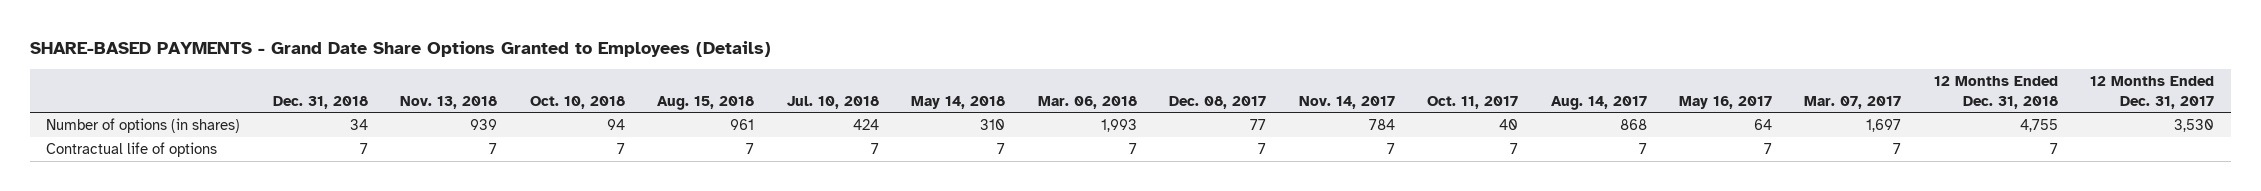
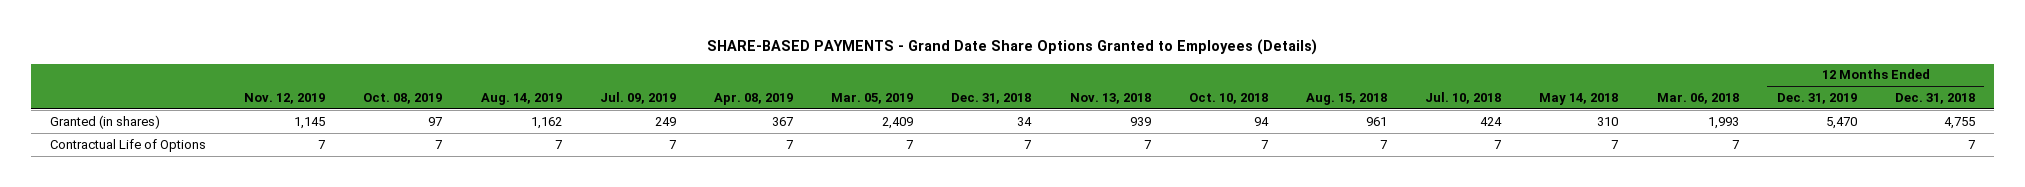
[1169,95,1267,109] Dec. 08, 2017 -> none
[1298,95,1395,109] Nov. 14, 2017 -> none
[1427,95,1519,109] Oct. 11, 2017 -> none
[1550,95,1647,110] Aug. 14, 2017 -> none
[1679,95,1773,109] May 16, 2017 -> none
[1804,95,1902,109] Mar. 07, 2017 -> none
[2090,76,2215,109] 12 Months Ended Dec. 31, 2017 -> none
none -> [244,93,326,105] Nov. 12, 2019
none -> [363,93,443,105] Oct. 08, 2019
none -> [480,93,562,106] Aug. 14, 2019
none -> [599,92,676,105] Jul. 09, 2019
none -> [713,93,793,106] Apr. 08, 2019
none -> [831,93,914,105] Mar. 05, 2019
none -> [1776,93,1857,105] Dec. 31, 2019
[46,118,241,134] Number of options (in shares) -> [49,114,160,129] Granted (in shares)
[46,142,218,158] Contractual life of options -> [49,138,206,152] Contractual Life of Options

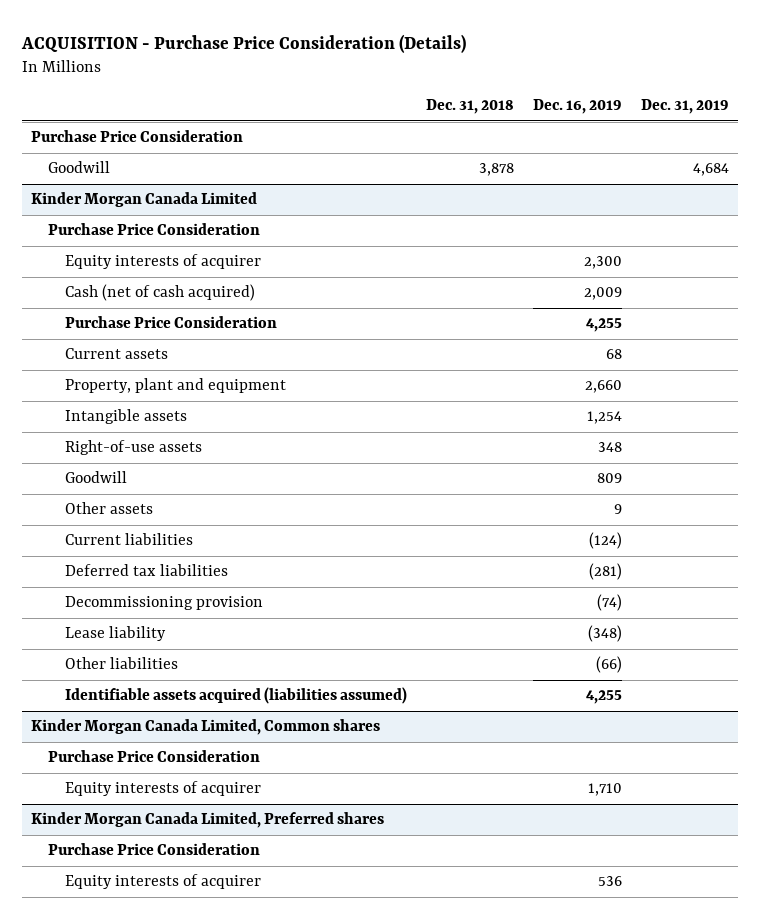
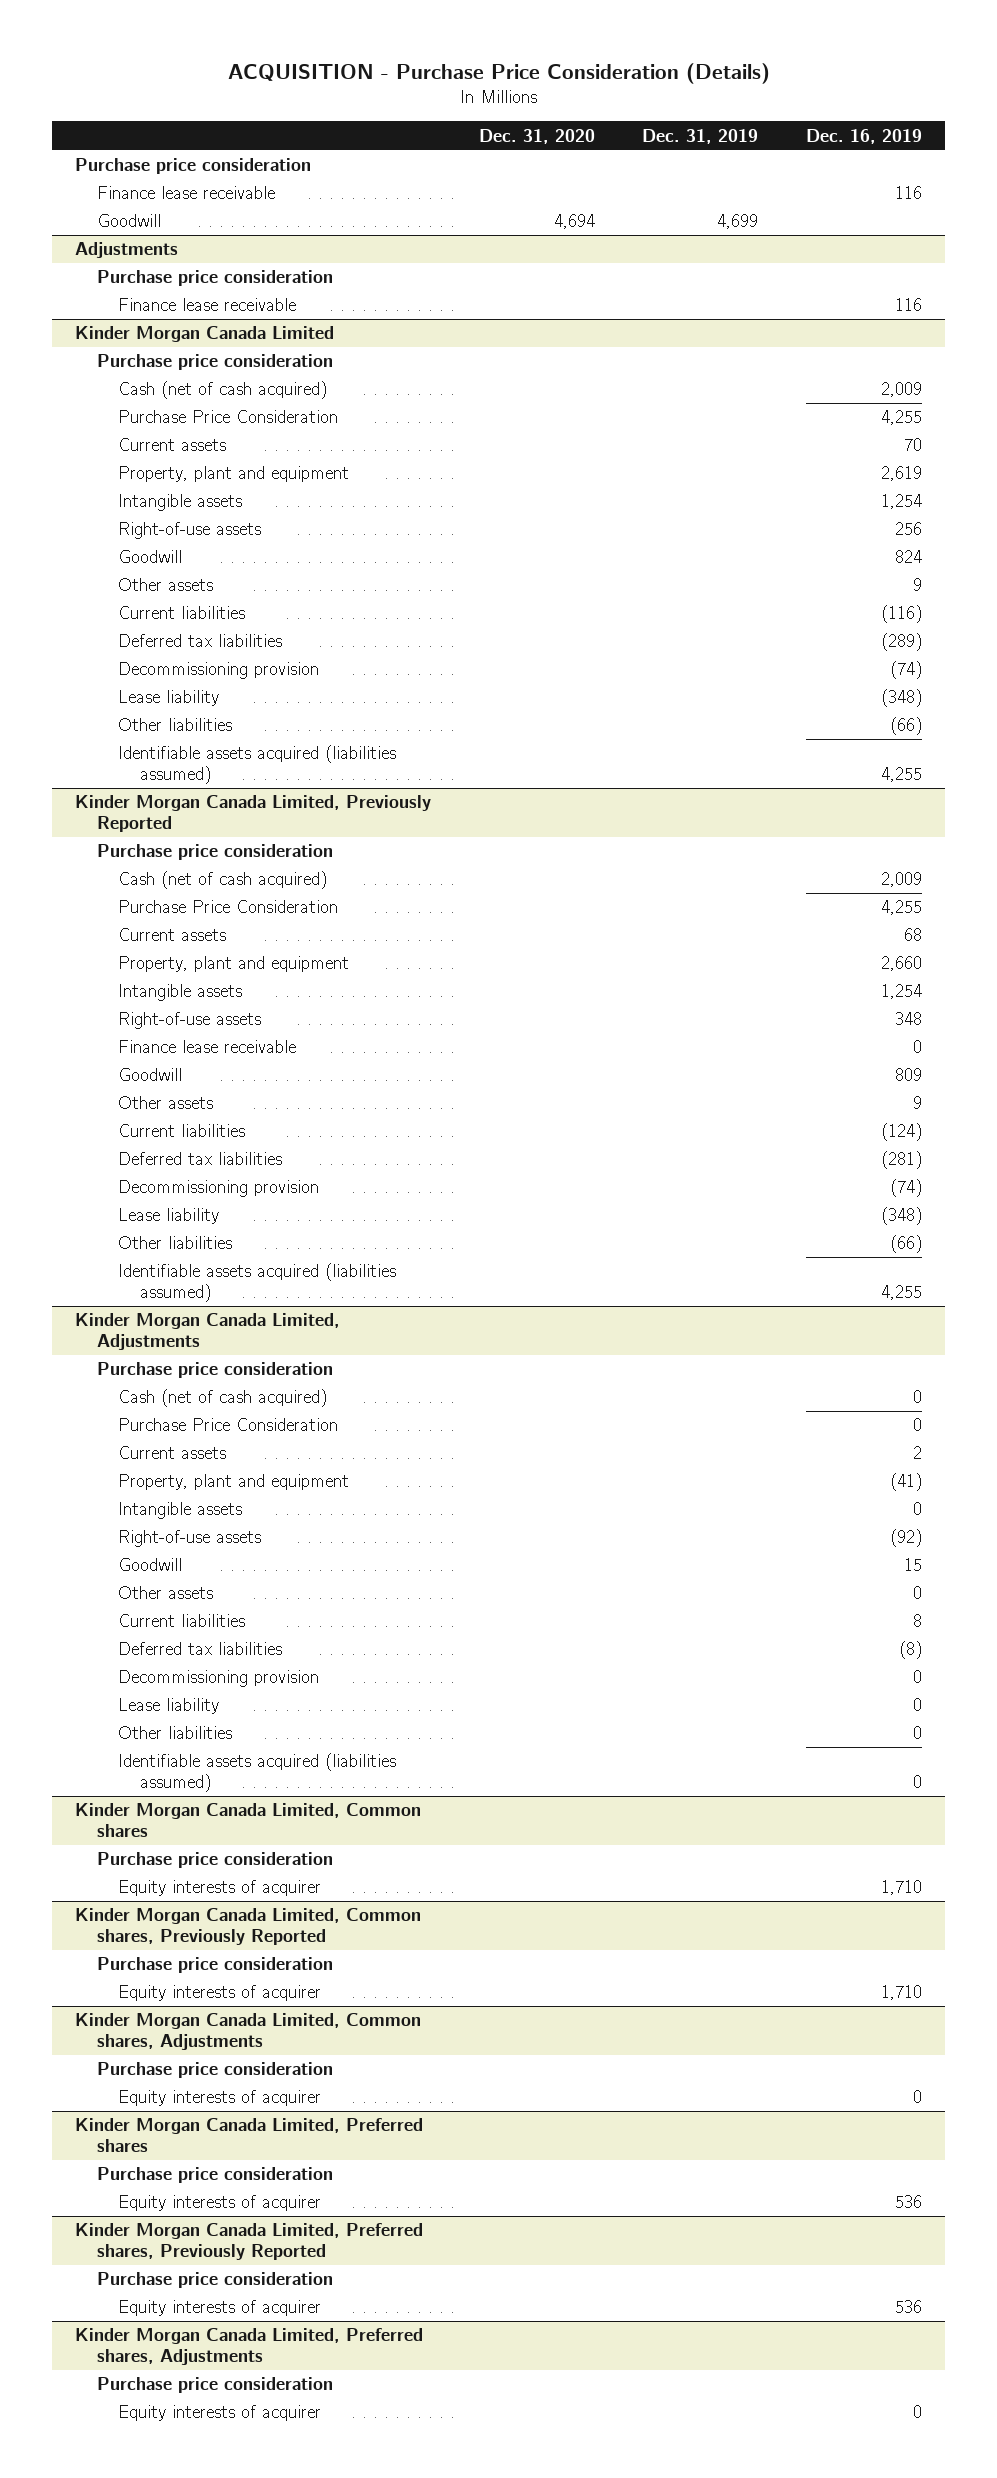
[426,99,515,115] Dec. 31, 2018 -> none
none -> [478,128,595,144] Dec. 31, 2020
[31,130,244,143] Purchase Price Consideration -> [75,158,312,175] Purchase price consideration
none -> [96,186,275,200] Finance lease receivable
[692,163,729,177] 4,684 -> [717,214,759,230] 4,699
none -> [75,242,179,259] Adjustments
none -> [96,270,333,287] Purchase price consideration
none -> [118,298,297,312] Finance lease receivable
[65,254,262,270] Equity interests of acquirer -> none
[48,223,261,236] Purchase Price Consideration -> [96,354,333,371] Purchase price consideration
none -> [118,438,227,452] Current assets
none -> [118,466,350,483] Property, plant and equipment
none -> [118,494,243,512] Intangible assets
none -> [118,522,262,540] Right-of-use assets
none -> [118,550,183,564] Goodwill
none -> [118,578,214,592] Other assets
none -> [118,606,246,620] Current liabilities
none -> [118,634,283,648] Deferred tax liabilities
none -> [118,662,320,680] Decommissioning provision
none -> [118,690,220,707] Lease liability
none -> [118,718,233,732] Other liabilities
none -> [118,745,397,784] Identifiable assets acquired (liabilities assumed)
none -> [75,795,432,832] Kinder Morgan Canada Limited, Previously Reported
none -> [96,844,333,861] Purchase price consideration
none -> [118,871,328,890] Cash (net of cash acquired)
none -> [118,900,339,914] Purchase Price Consideration
none -> [118,1040,297,1054] Finance lease receivable
none -> [75,1313,341,1350] Kinder Morgan Canada Limited, Adjustments
none -> [96,1362,333,1379] Purchase price consideration
none -> [118,1389,328,1408] Cash (net of cash acquired)
none -> [118,1418,339,1432] Purchase Price Consideration
none -> [118,1446,227,1460] Current assets
none -> [118,1474,350,1491] Property, plant and equipment
none -> [118,1502,243,1520] Intangible assets
none -> [118,1530,262,1548] Right-of-use assets
none -> [118,1558,183,1572] Goodwill
none -> [118,1586,214,1600] Other assets
none -> [118,1614,246,1628] Current liabilities
none -> [118,1642,283,1656] Deferred tax liabilities
none -> [118,1670,320,1688] Decommissioning provision
none -> [118,1698,220,1715] Lease liability
none -> [118,1726,233,1740] Other liabilities
none -> [118,1753,397,1792] Identifiable assets acquired (liabilities assumed)
[48,750,261,763] Purchase Price Consideration -> [96,1852,333,1869] Purchase price consideration
none -> [75,1908,422,1945] Kinder Morgan Canada Limited, Common shares, Previously Reported
none -> [96,1957,333,1974] Purchase price consideration
none -> [118,1985,322,2002] Equity interests of acquirer
none -> [75,2013,422,2050] Kinder Morgan Canada Limited, Common shares, Adjustments
none -> [96,2062,333,2079] Purchase price consideration
none -> [118,2090,322,2107] Equity interests of acquirer
[48,843,261,856] Purchase Price Consideration -> [96,2167,333,2184] Purchase price consideration
none -> [75,2223,424,2260] Kinder Morgan Canada Limited, Preferred shares, Previously Reported
none -> [96,2272,333,2289] Purchase price consideration
none -> [118,2300,322,2317] Equity interests of acquirer
none -> [75,2328,424,2365] Kinder Morgan Canada Limited, Preferred shares, Adjustments
none -> [96,2377,333,2394] Purchase price consideration
none -> [118,2405,322,2422] Equity interests of acquirer

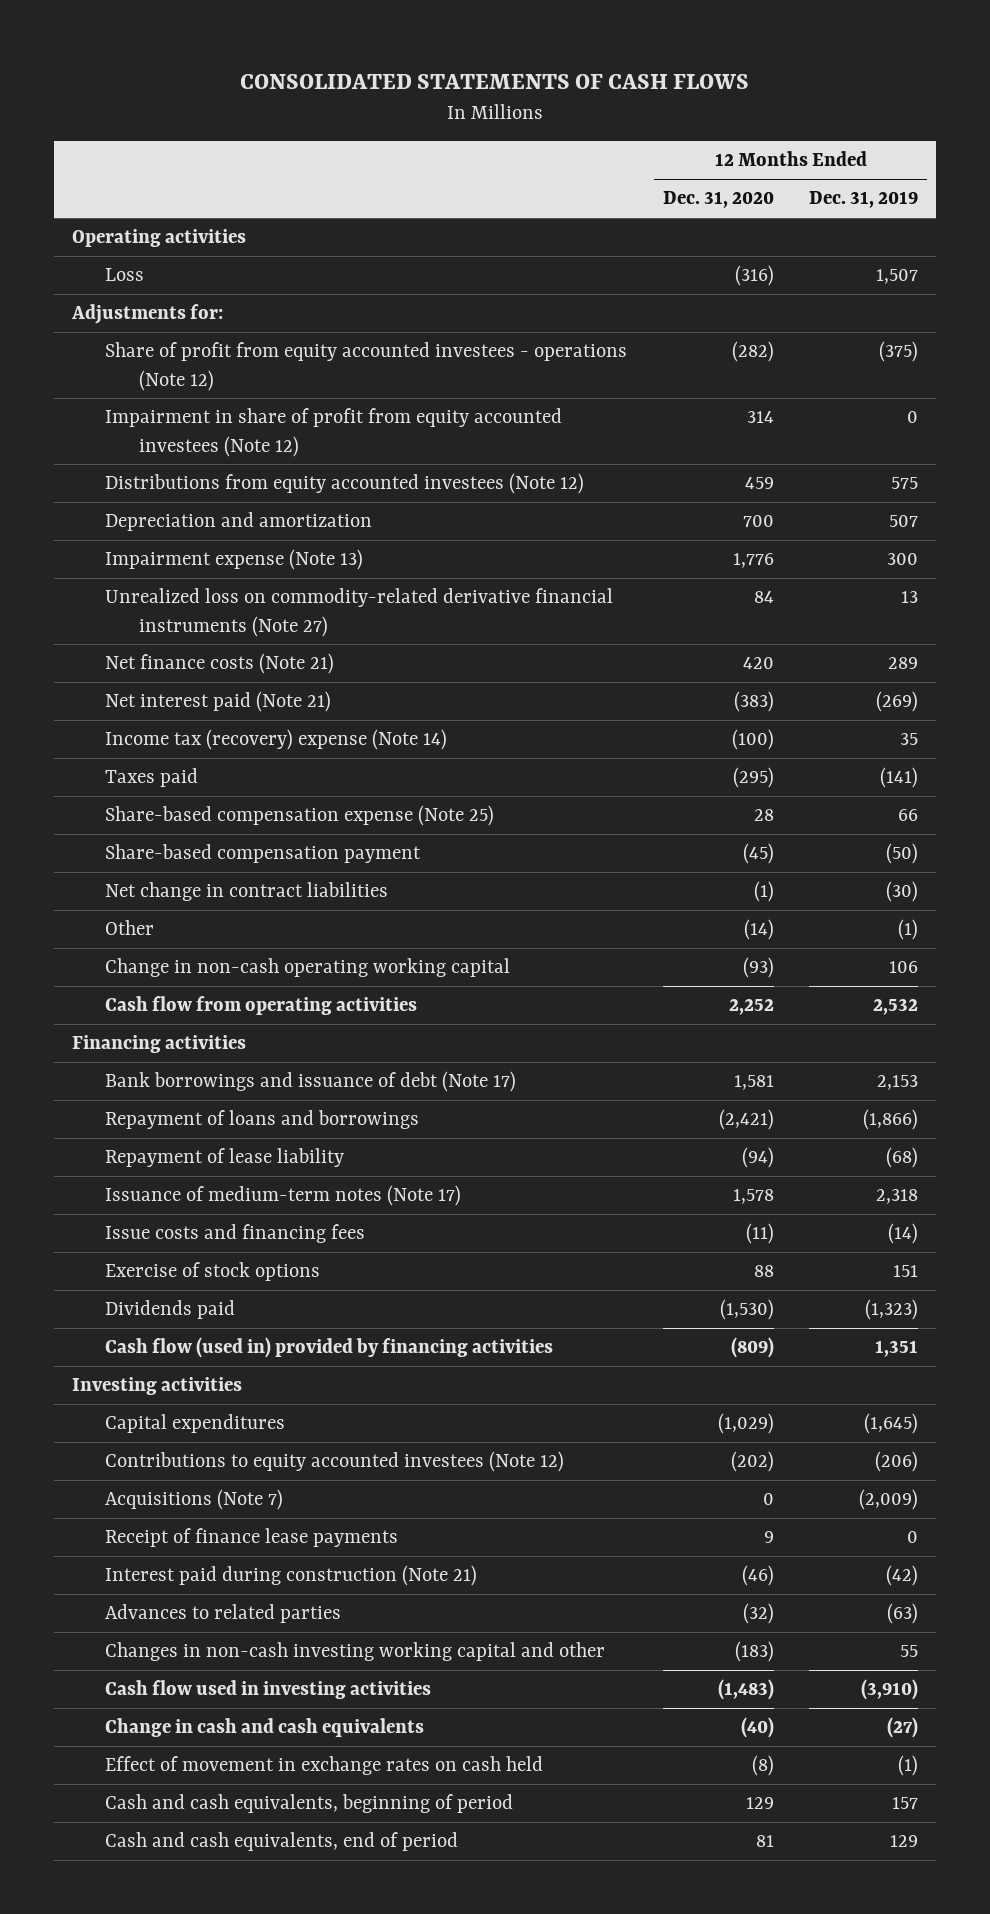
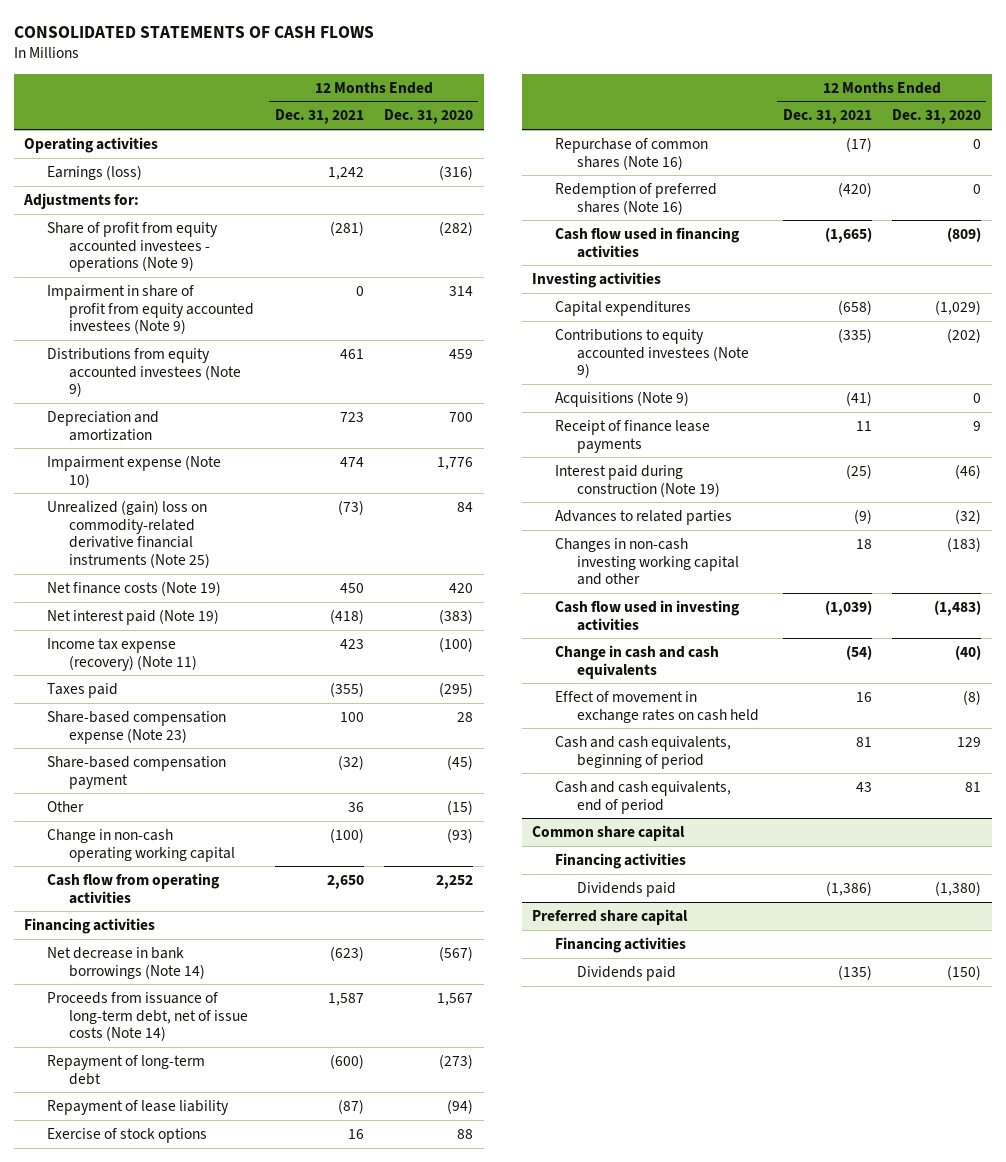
[809,191,919,209] Dec. 31, 2019 -> none
none -> [274,109,364,125] Dec. 31, 2021
[105,268,145,282] Loss -> [46,164,142,180] Earnings (loss)
[105,342,628,391] Share of profit from equity accounted investees - operations (Note 12) -> [46,221,218,273] Share of profit from equity accounted investees - operations (Note 9)
[105,408,563,457] Impairment in share of profit from equity accounted investees (Note 12) -> [46,284,254,335] Impairment in share of profit from equity accounted investees (Note 9)
[105,473,585,495] Distributions from equity accounted investees (Note 12) -> [46,347,241,398] Distributions from equity accounted investees (Note 9)
[105,549,364,571] Impairment expense (Note 13) -> [46,454,221,488] Impairment expense (Note 10)
[105,588,614,637] Unrealized loss on commodity-related derivative financial instruments (Note 27) -> [46,499,210,569] Unrealized (gain) loss on commodity-related derivative financial instruments (Note 25)
[105,653,335,675] Net finance costs (Note 21) -> [46,580,221,596] Net finance costs (Note 19)
[105,691,332,713] Net interest paid (Note 21) -> [46,608,219,625] Net interest paid (Note 19)
[105,729,448,751] Income tax (recovery) expense (Note 14) -> [46,637,197,671] Income tax expense (recovery) (Note 11)
[105,805,495,827] Share-based compensation expense (Note 25) -> [46,710,226,744] Share-based compensation expense (Note 23)
[105,882,389,902] Net change in contract liabilities -> none
[743,919,774,941] (14) -> [447,799,474,815] (15)
[105,1110,420,1130] Repayment of loans and borrowings -> none
none -> [46,946,205,979] Net decrease in bank borrowings (Note 14)
[105,1071,517,1093] Bank borrowings and issuance of debt (Note 17) -> [46,991,248,1042] Proceeds from issuance of long-term debt, net of issue costs (Note 14)
[733,1075,774,1091] 1,581 -> [437,992,474,1006] 1,567
none -> [46,1054,205,1085] Repayment of long-term debt
[105,1185,462,1207] Issuance of medium-term notes (Note 17) -> none
[105,1224,366,1244] Issue costs and financing fees -> none
[105,1300,236,1320] Dividends paid -> none
none -> [554,137,708,170] Repurchase of common shares (Note 16)
none -> [554,182,717,215] Redemption of preferred shares (Note 16)
[105,1337,554,1359] Cash flow (used in) provided by financing activities -> [554,226,740,258] Cash flow used in financing activities
[105,1451,565,1473] Contributions to equity accounted investees (Note 12) -> [554,328,749,379] Contributions to equity accounted investees (Note 9)
[105,1489,284,1511] Acquisitions (Note 7) -> [554,390,689,407] Acquisitions (Note 9)
[105,1565,478,1587] Interest paid during construction (Note 21) -> [554,464,720,497] Interest paid during construction (Note 19)
none -> [532,824,686,841] Common share capital
none -> [554,852,686,869] Financing activities
none -> [576,881,676,897] Dividends paid
none -> [532,908,689,925] Preferred share capital
none -> [554,936,686,953] Financing activities
none -> [576,965,676,981] Dividends paid

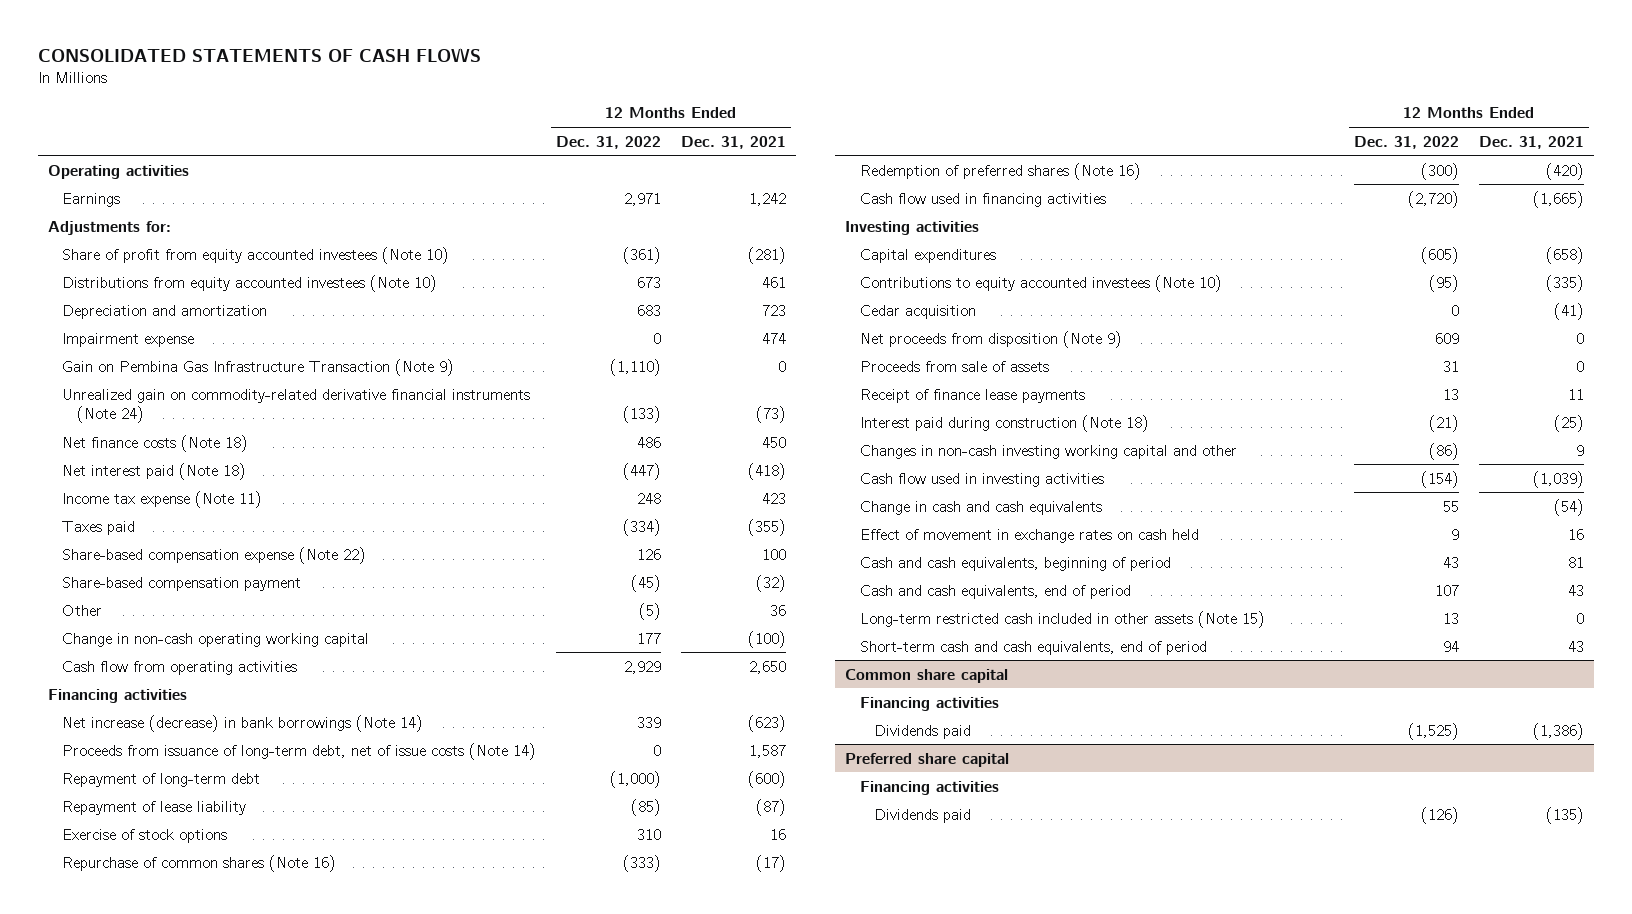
[384,109,474,125] Dec. 31, 2020 -> none
none -> [556,135,662,149] Dec. 31, 2022
[46,164,142,180] Earnings (loss) -> [62,192,121,207] Earnings
[46,284,254,335] Impairment in share of profit from equity accounted investees (Note 9) -> none
[46,221,218,273] Share of profit from equity accounted investees - operations (Note 9) -> [62,246,450,264] Share of profit from equity accounted investees (Note 10)
[46,347,241,398] Distributions from equity accounted investees (Note 9) -> [62,274,438,292] Distributions from equity accounted investees (Note 10)
[46,454,221,488] Impairment expense (Note 10) -> [62,332,195,347] Impairment expense
none -> [62,358,455,376] Gain on Pembina Gas Infrastructure Transaction (Note 9)
[46,499,210,569] Unrealized (gain) loss on commodity-related derivative financial instruments (Note 25) -> [62,388,531,423] Unrealized gain on commodity-related derivative financial instruments (Note 24)
[46,580,221,596] Net finance costs (Note 19) -> [62,434,249,452] Net finance costs (Note 18)
[46,608,219,625] Net interest paid (Note 19) -> [62,462,247,480] Net interest paid (Note 18)
[46,637,197,671] Income tax expense (recovery) (Note 11) -> [62,490,263,508] Income tax expense (Note 11)
[46,710,226,744] Share-based compensation expense (Note 23) -> [62,546,367,564] Share-based compensation expense (Note 22)
[46,946,205,979] Net decrease in bank borrowings (Note 14) -> [62,714,424,732] Net increase (decrease) in bank borrowings (Note 14)
[554,328,749,379] Contributions to equity accounted investees (Note 9) -> [859,274,1222,292] Contributions to equity accounted investees (Note 10)
[554,390,689,407] Acquisitions (Note 9) -> [859,304,976,319] Cedar acquisition
none -> [859,330,1122,348] Net proceeds from disposition (Note 9)
none -> [859,360,1049,372] Proceeds from sale of assets
[554,509,732,525] Advances to related parties -> none
[554,464,720,497] Interest paid during construction (Note 19) -> [859,414,1149,432] Interest paid during construction (Note 18)
[855,538,872,549] 18 -> [1575,444,1584,456] 9
none -> [859,610,1265,628] Long-term restricted cash included in other assets (Note 15)
none -> [859,640,1207,655] Short-term cash and cash equivalents, end of period

